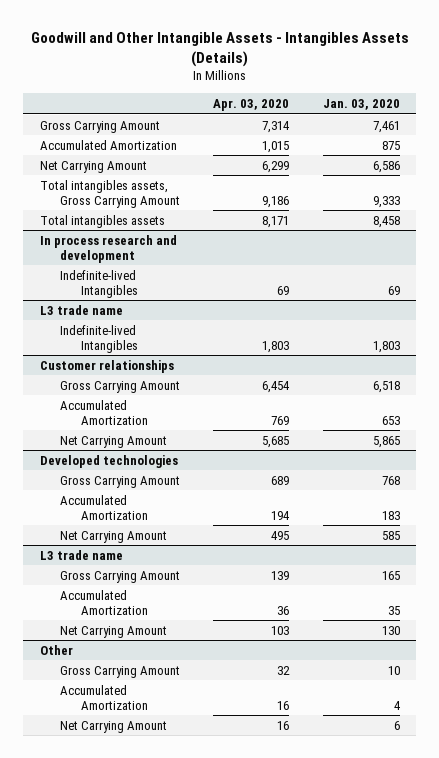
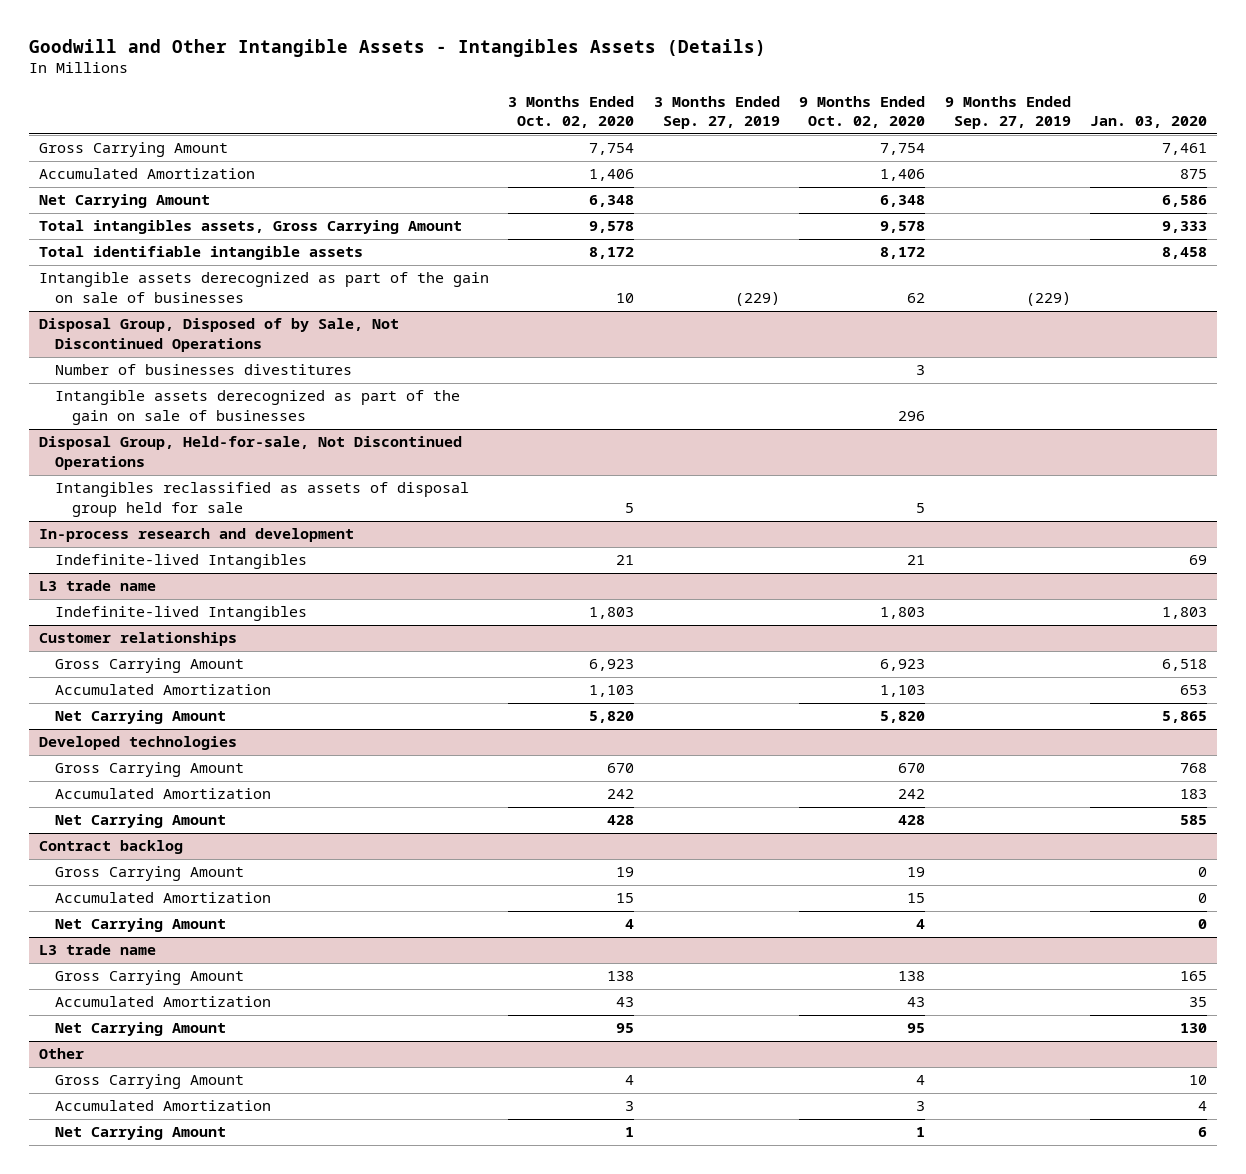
[213,99,290,112] Apr. 03, 2020 -> none
none -> [508,95,635,129] 3 Months Ended Oct. 02, 2020
none -> [653,95,780,130] 3 Months Ended Sep. 27, 2019
none -> [799,95,926,129] 9 Months Ended Oct. 02, 2020
none -> [944,95,1071,130] 9 Months Ended Sep. 27, 2019
[39,214,165,228] Total intangibles assets -> [38,246,363,261] Total identifiable intangible assets
none -> [38,272,489,304] Intangible assets derecognized as part of the gain on sale of businesses
none -> [38,318,399,353] Disposal Group, Disposed of by Sale, Not Discontinued Operations
none -> [55,364,353,376] Number of businesses divestitures
none -> [55,390,461,426] Intangible assets derecognized as part of the gain on sale of businesses
none -> [38,436,462,471] Disposal Group, Held-for-sale, Not Discontinued Operations
none -> [55,482,470,518] Intangibles reclassified as assets of disposal group held for sale
[39,234,177,263] In process research and development -> [38,528,354,543] In-process research and development
none -> [38,840,183,855] Contract backlog
none -> [55,866,245,882] Gross Carrying Amount
none -> [55,892,272,904] Accumulated Amortization
none -> [55,918,227,933] Net Carrying Amount

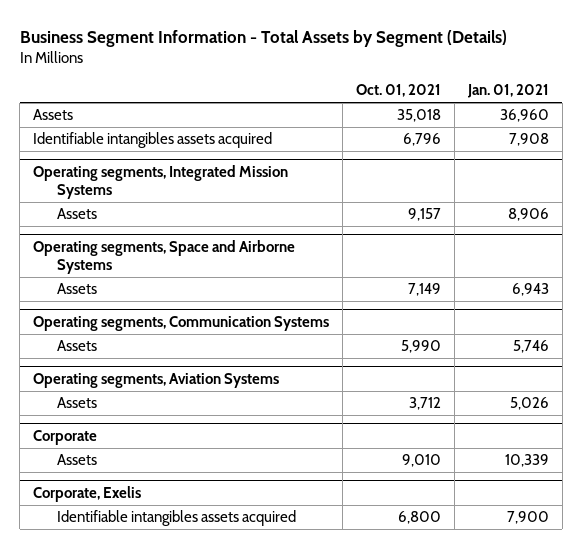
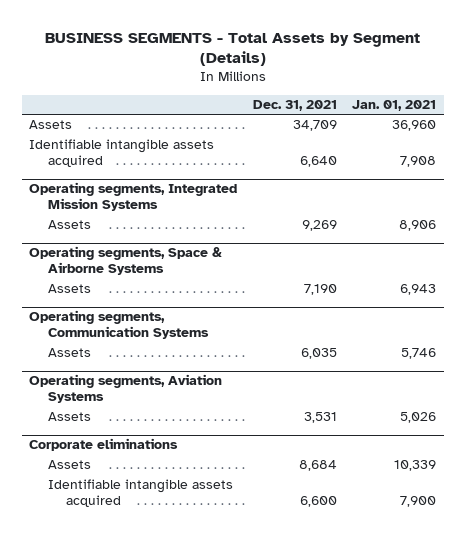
[19,30,507,48] Business Segment Information - Total Assets by Segment (Details) -> [44,32,420,67] BUSINESS SEGMENTS - Total Assets by Segment (Details)
[356,84,442,98] Oct. 01, 2021 -> none
none -> [252,100,337,112] Dec. 31, 2021
[33,132,273,149] Identifiable intangibles assets acquired -> [29,139,215,168] Identifiable intangible assets acquired
[33,240,296,274] Operating segments, Space and Airborne Systems -> [29,246,223,276] Operating segments, Space & Airborne Systems
[33,430,98,446] Corporate -> [29,438,179,452] Corporate eliminations
[33,486,142,503] Corporate, Exelis -> none
[56,510,296,527] Identifiable intangibles assets acquired -> [47,479,233,508] Identifiable intangible assets acquired

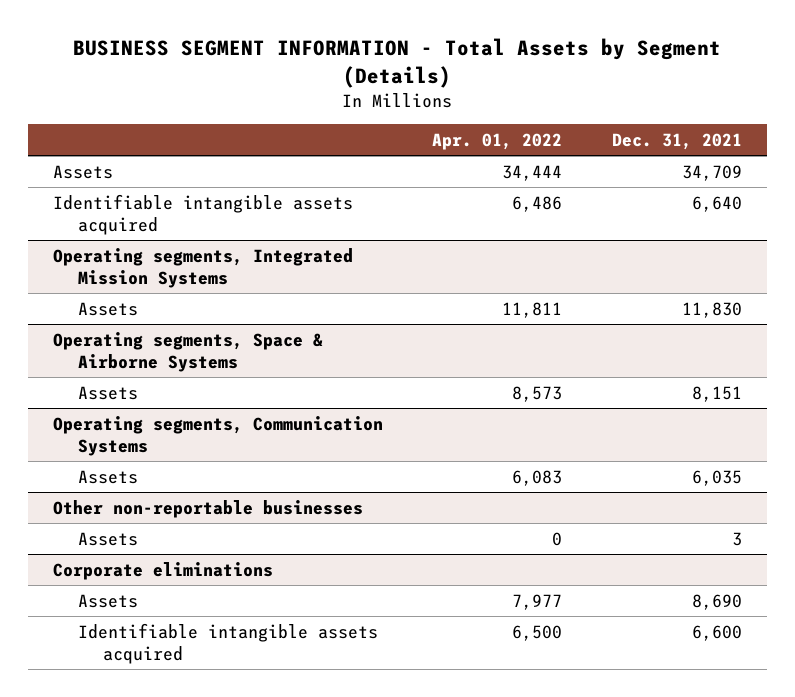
[44,32,420,67] BUSINESS SEGMENTS - Total Assets by Segment (Details) -> [73,38,722,88] BUSINESS SEGMENT INFORMATION - Total Assets by Segment (Details)
[352,100,437,112] Jan. 01, 2021 -> none
none -> [432,133,563,151] Apr. 01, 2022
[301,220,337,232] 9,269 -> [682,301,743,318] 11,830
[303,284,337,296] 7,190 -> [692,385,743,402] 8,151
[29,374,223,404] Operating segments, Aviation Systems -> none
none -> [52,499,363,518] Other non-reportable businesses
[303,412,337,424] 3,531 -> [732,531,743,546] 3
[298,460,337,472] 8,684 -> [692,593,743,610] 8,690

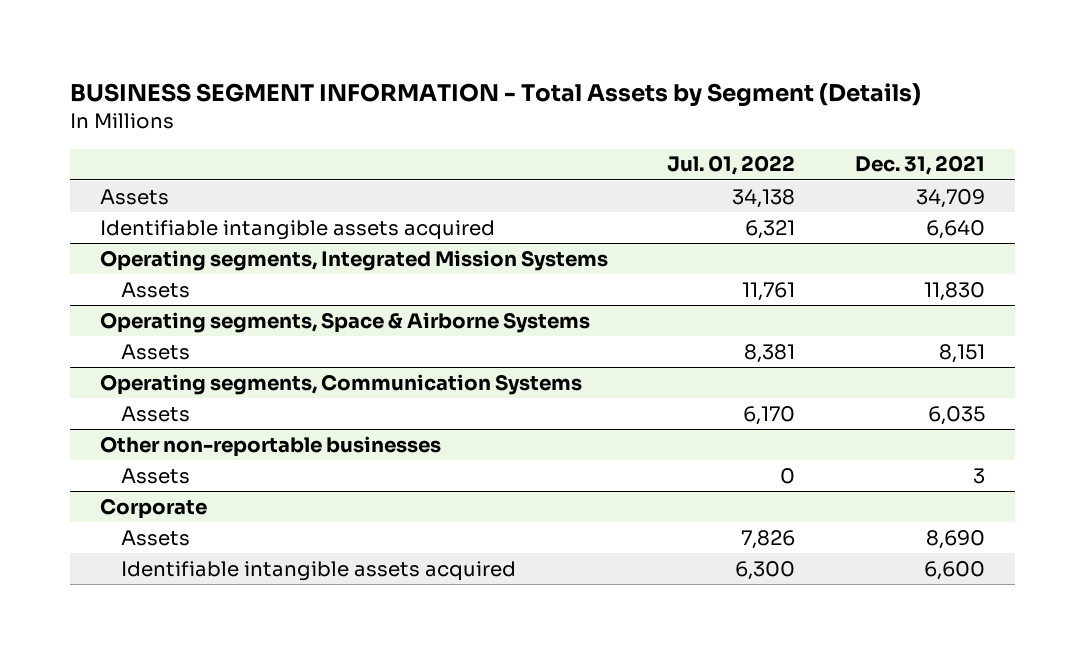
[432,133,563,151] Apr. 01, 2022 -> none
none -> [667,155,796,176] Jul. 01, 2022
[52,561,273,580] Corporate eliminations -> [99,497,207,519] Corporate

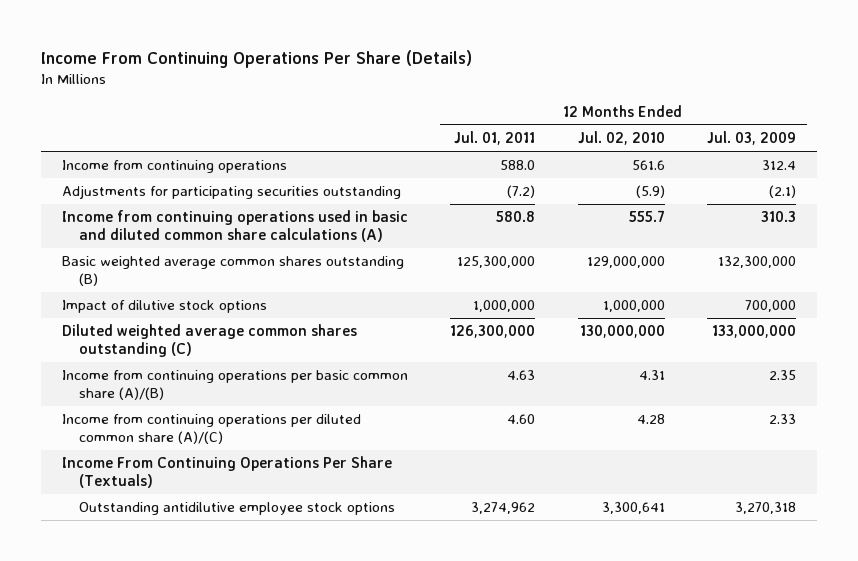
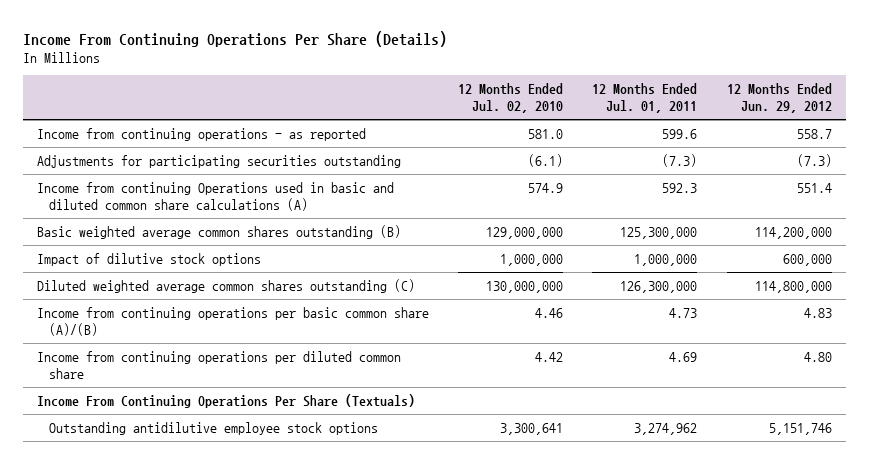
[707,131,797,146] Jul. 03, 2009 -> none
none -> [726,83,832,114] 12 Months Ended Jun. 29, 2012
[61,160,287,174] Income from continuing operations -> [37,127,367,141] Income from continuing operations - as reported
[500,160,536,171] 588.0 -> [662,128,698,139] 599.6
[631,160,665,171] 561.6 -> [528,128,564,139] 581.0
[507,185,536,199] (7.2) -> [662,153,698,167] (7.3)
[635,185,665,199] (5.9) -> [528,153,564,167] (6.1)
[61,210,408,243] Income from continuing operations used in basic and diluted common share calculations (A) -> [37,181,395,212] Income from continuing Operations used in basic and diluted common share calculations (A)
[496,211,536,223] 580.8 -> [662,182,698,193] 592.3
[628,210,665,223] 555.7 -> [528,182,564,193] 574.9
[507,370,536,381] 4.63 -> [669,307,698,318] 4.73
[638,370,665,381] 4.31 -> [535,307,564,318] 4.46
[61,414,361,445] Income from continuing operations per diluted common share (A)/(C) -> [37,350,402,380] Income from continuing operations per diluted common share
[507,414,536,425] 4.60 -> [669,351,698,362] 4.69
[636,414,665,425] 4.28 -> [535,351,564,362] 4.42

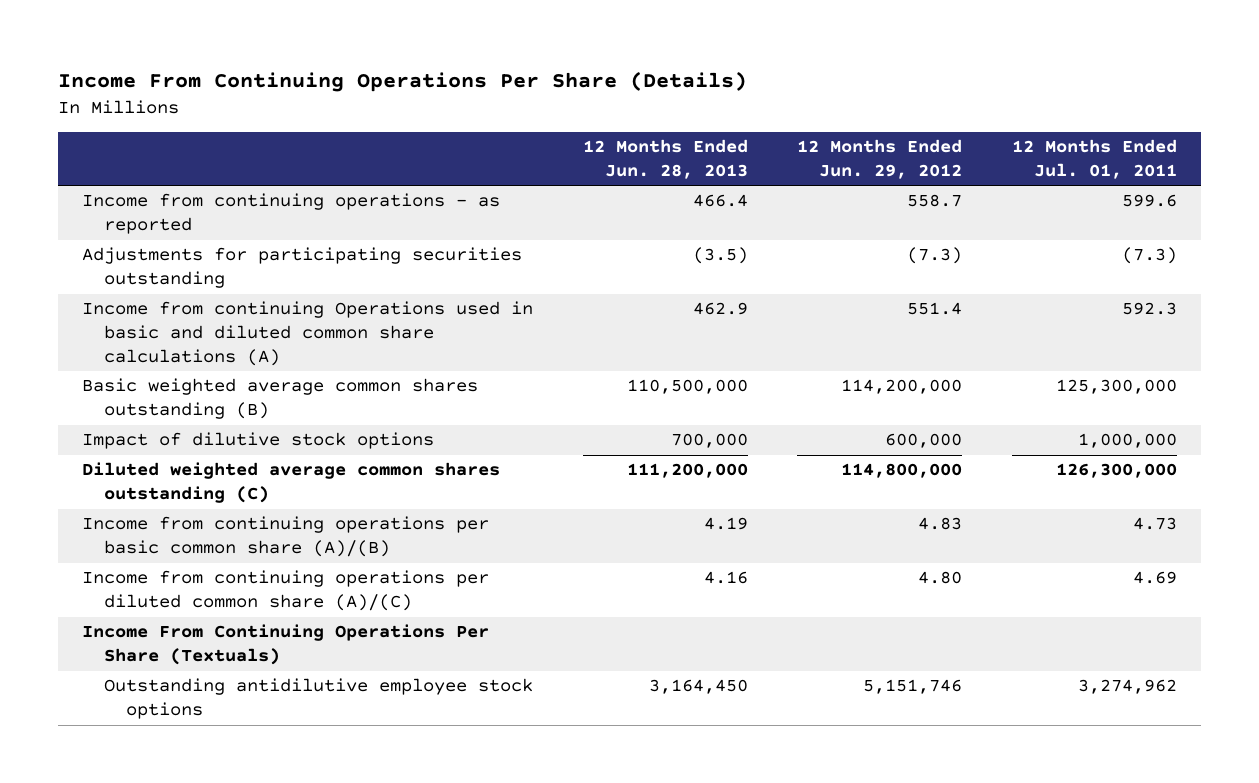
[458,83,564,114] 12 Months Ended Jul. 02, 2010 -> none
none -> [582,139,748,179] 12 Months Ended Jun. 28, 2013
[37,350,402,380] Income from continuing operations per diluted common share -> [82,570,490,612] Income from continuing operations per diluted common share (A)/(C)

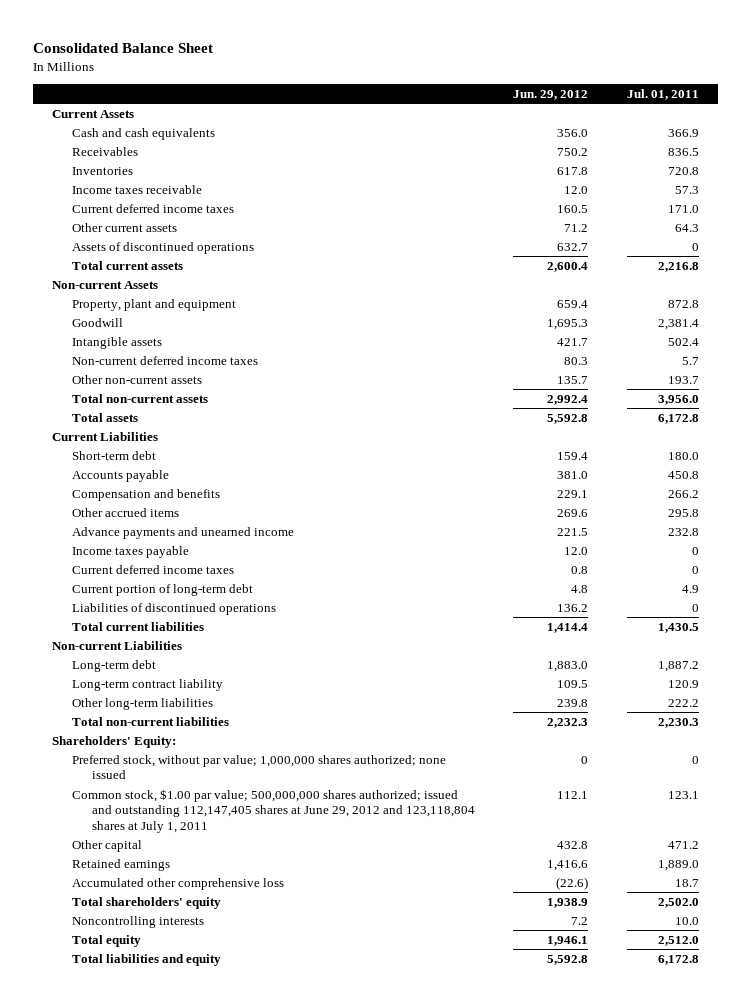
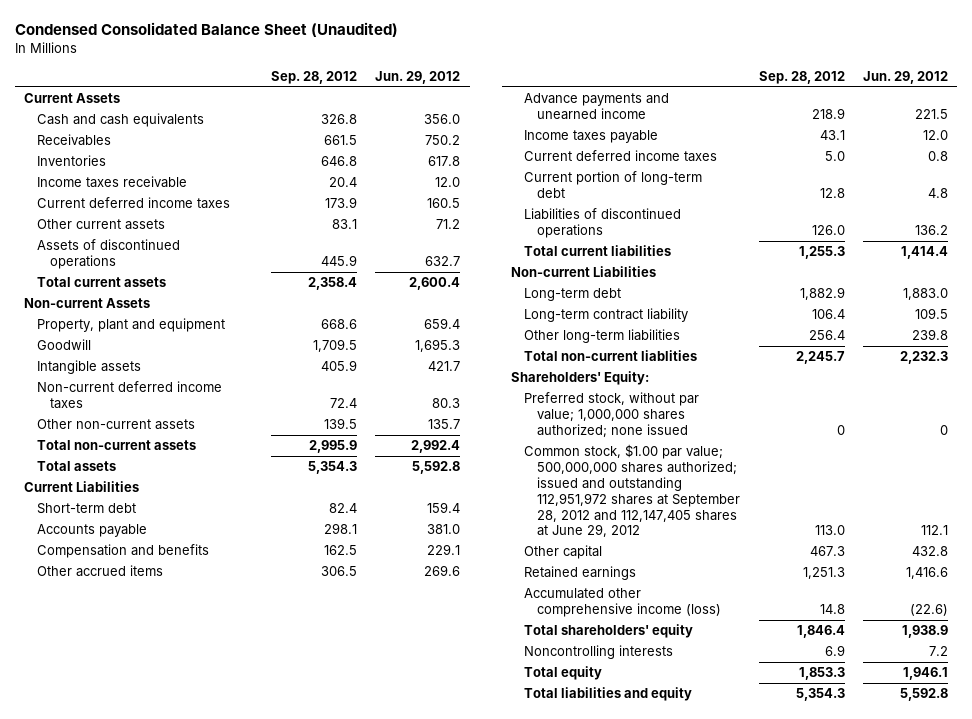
[32,42,213,53] Consolidated Balance Sheet -> [14,21,398,37] Condensed Consolidated Balance Sheet (Unaudited)
[626,88,699,100] Jul. 01, 2011 -> none
none -> [271,71,358,85] Sep. 28, 2012
[71,716,229,726] Total non-current liabilities -> [524,350,698,362] Total non-current liablities
[71,788,475,834] Common stock, $1.00 par value; 500,000,000 shares authorized; issued and outstanding 112,147,405 shares at June 29, 2012 and 123,118,804 shares at July 1, 2011 -> [524,444,741,538] Common stock, $1.00 par value; 500,000,000 shares authorized; issued and outstanding 112,951,972 shares at September 28, 2012 and 112,147,405 shares at June 29, 2012
[71,877,284,890] Accumulated other comprehensive loss -> [524,588,722,618] Accumulated other comprehensive income (loss)

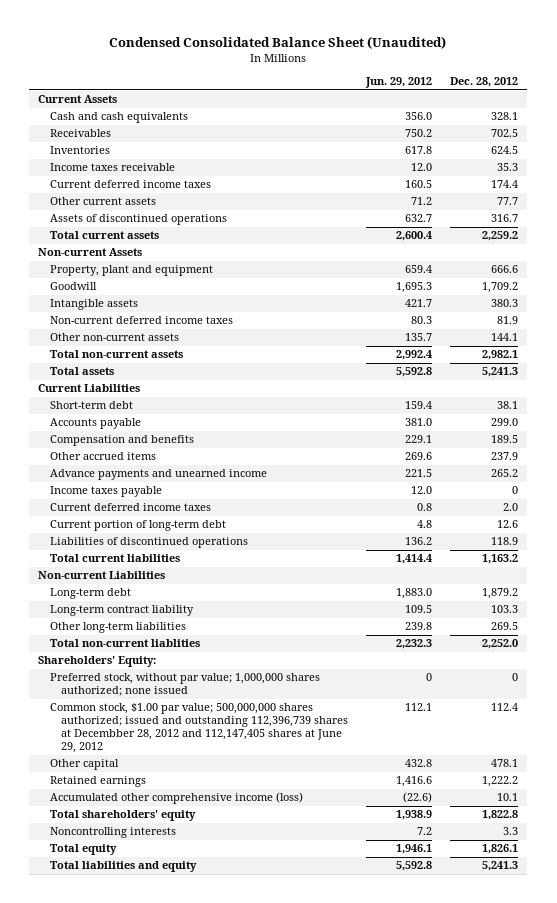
[271,71,358,85] Sep. 28, 2012 -> none
none -> [450,77,519,88] Dec. 28, 2012
[524,444,741,538] Common stock, $1.00 par value; 500,000,000 shares authorized; issued and outstanding 112,951,972 shares at September 28, 2012 and 112,147,405 shares at June 29, 2012 -> [49,703,349,754] Common stock, $1.00 par value; 500,000,000 shares authorized; issued and outstanding 112,396,739 shares at Decembber 28, 2012 and 112,147,405 shares at June 29, 2012

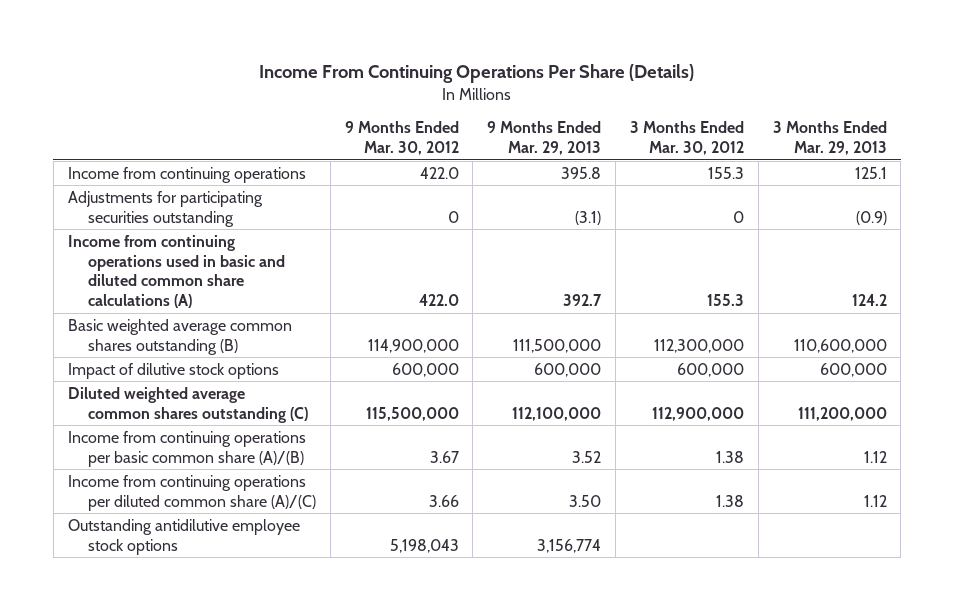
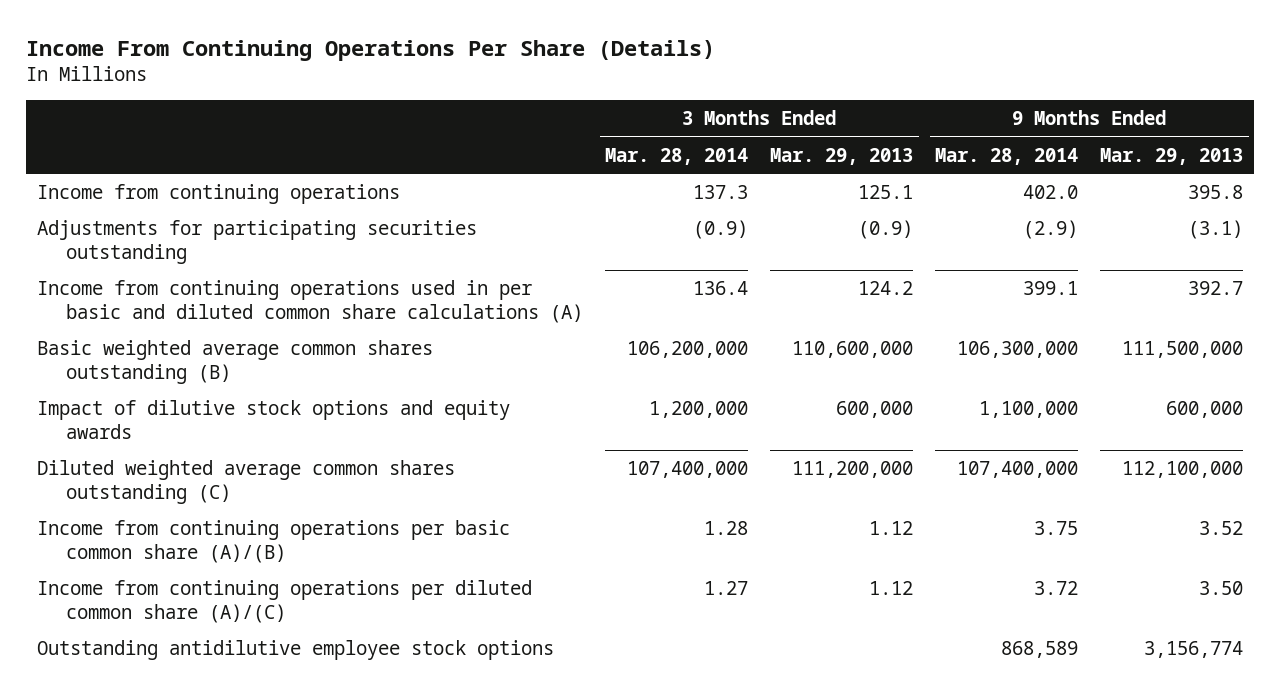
[344,121,459,156] 9 Months Ended Mar. 30, 2012 -> none
[629,121,744,156] 3 Months Ended Mar. 30, 2012 -> none
none -> [605,147,749,165] Mar. 28, 2014
none -> [935,147,1079,165] Mar. 28, 2014
[67,234,285,309] Income from continuing operations used in basic and diluted common share calculations (A) -> [37,280,584,324] Income from continuing operations used in per basic and diluted common share calculations (A)
[67,362,279,379] Impact of dilutive stock options -> [37,400,511,440] Impact of dilutive stock options and equity awards

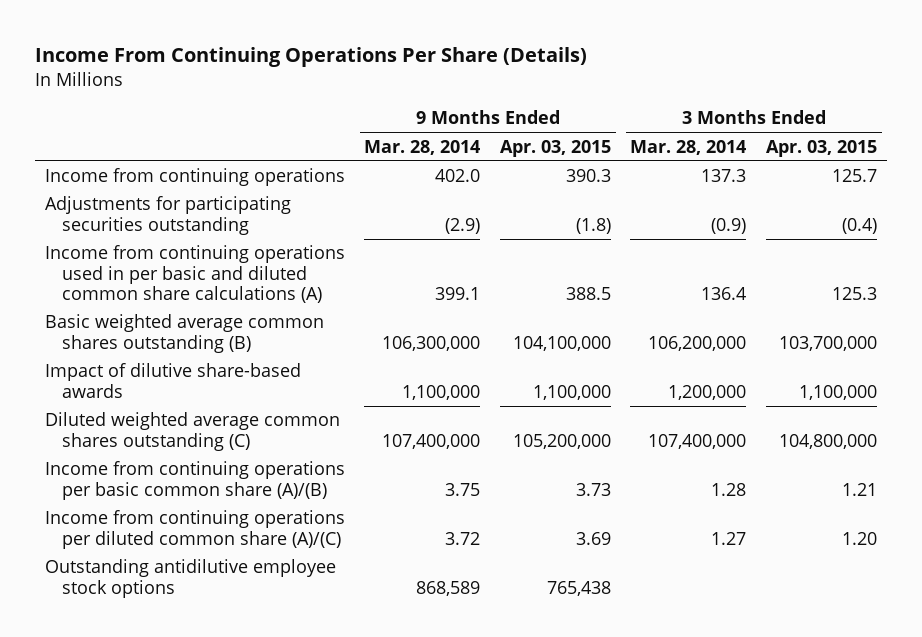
[770,147,914,165] Mar. 29, 2013 -> none
[1100,147,1244,165] Mar. 29, 2013 -> none
none -> [499,139,611,157] Apr. 03, 2015
none -> [765,139,877,157] Apr. 03, 2015
[37,400,511,440] Impact of dilutive stock options and equity awards -> [44,363,301,398] Impact of dilutive share-based awards

